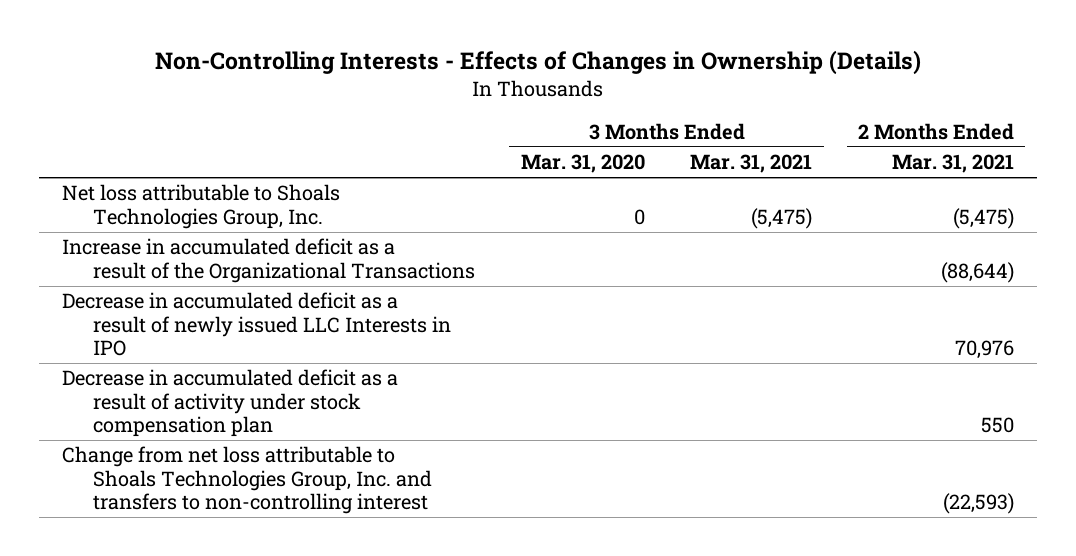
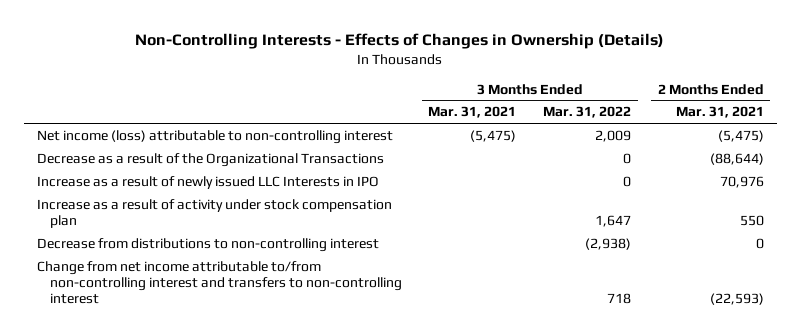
[520,153,645,173] Mar. 31, 2020 -> none
none -> [542,106,631,119] Mar. 31, 2022
[61,184,340,229] Net loss attributable to Shoals Technologies Group, Inc. -> [37,129,394,144] Net income (loss) attributable to non-controlling interest
[61,238,476,283] Increase in accumulated deficit as a result of the Organizational Transactions -> [37,152,385,167] Decrease as a result of the Organizational Transactions
[61,292,452,357] Decrease in accumulated deficit as a result of newly issued LLC Interests in IPO -> [37,175,380,189] Increase as a result of newly issued LLC Interests in IPO
[61,369,398,438] Decrease in accumulated deficit as a result of activity under stock compensation plan -> [37,198,393,228] Increase as a result of activity under stock compensation plan
none -> [37,237,380,252] Decrease from distributions to non-controlling interest
[61,446,433,515] Change from net loss attributable to Shoals Technologies Group, Inc. and transfers to non-controlling interest -> [37,260,402,304] Change from net income attributable to/from non-controlling interest and transfers to non-controlling interest

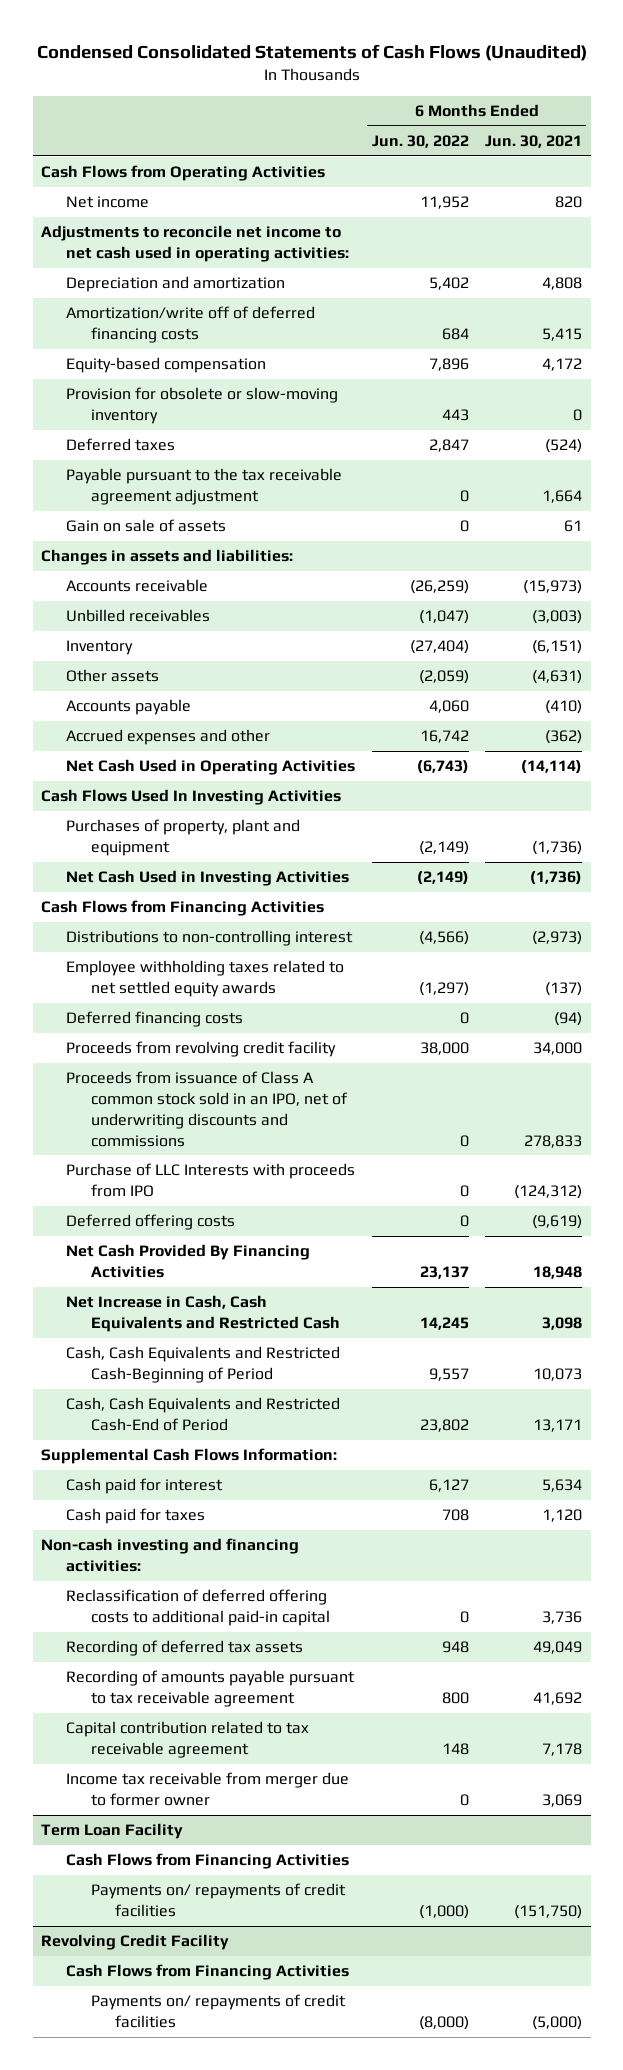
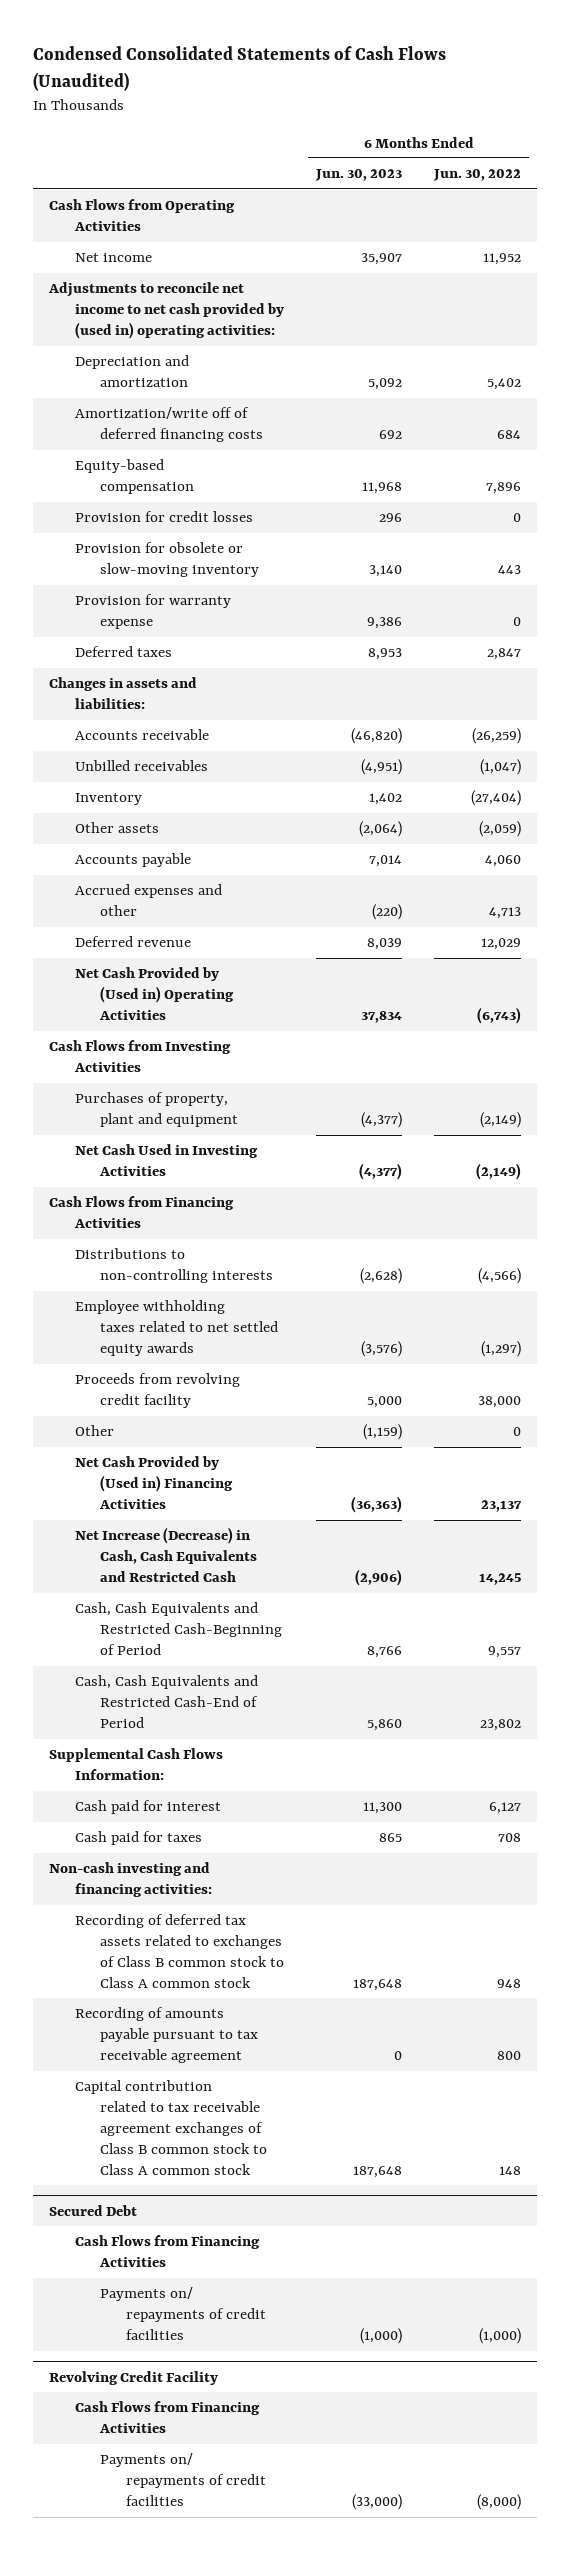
[485,135,583,149] Jun. 30, 2021 -> none
none -> [315,169,403,182] Jun. 30, 2023
[41,225,349,262] Adjustments to reconcile net income to net cash used in operating activities: -> [48,282,284,340] Adjustments to reconcile net income to net cash provided by (used in) operating activities:
none -> [74,511,253,523] Provision for credit losses
none -> [74,594,231,630] Provision for warranty expense
[65,468,342,505] Payable pursuant to the tax receivable agreement adjustment -> none
[65,519,226,533] Gain on sale of assets -> none
[419,730,469,744] 16,742 -> [489,907,522,920] 4,713
none -> [74,936,191,948] Deferred revenue
[65,759,355,776] Net Cash Used in Operating Activities -> [74,967,235,1021] Net Cash Provided by (Used in) Operating Activities
[41,789,342,806] Cash Flows Used In Investing Activities -> [49,1040,232,1073] Cash Flows from Investing Activities
[65,930,353,947] Distributions to non-controlling interest -> [74,1248,274,1284] Distributions to non-controlling interests
[65,1011,243,1028] Deferred financing costs -> none
[65,1071,348,1147] Proceeds from issuance of Class A common stock sold in an IPO, net of underwriting discounts and commissions -> none
[65,1163,355,1197] Purchase of LLC Interests with proceeds from IPO -> none
[65,1214,235,1231] Deferred offering costs -> none
none -> [74,1425,114,1437] Other
[65,1244,310,1278] Net Cash Provided By Financing Activities -> [74,1456,234,1510] Net Cash Provided by (Used in) Financing Activities
[65,1295,340,1332] Net Increase in Cash, Cash Equivalents and Restricted Cash -> [74,1527,258,1583] Net Increase (Decrease) in Cash, Cash Equivalents and Restricted Cash
[65,1589,330,1626] Reclassification of deferred offering costs to additional paid-in capital -> none
[65,1640,303,1657] Recording of deferred tax assets -> [74,1914,285,1988] Recording of deferred tax assets related to exchanges of Class B common stock to Class A common stock
[65,1772,349,1806] Income tax receivable from merger due to former owner -> none
[41,1823,184,1840] Term Loan Facility -> none
[65,1721,309,1758] Capital contribution related to tax receivable agreement -> [74,2080,268,2175] Capital contribution related to tax receivable agreement exchanges of Class B common stock to Class A common stock
none -> [49,2204,138,2216] Secured Debt

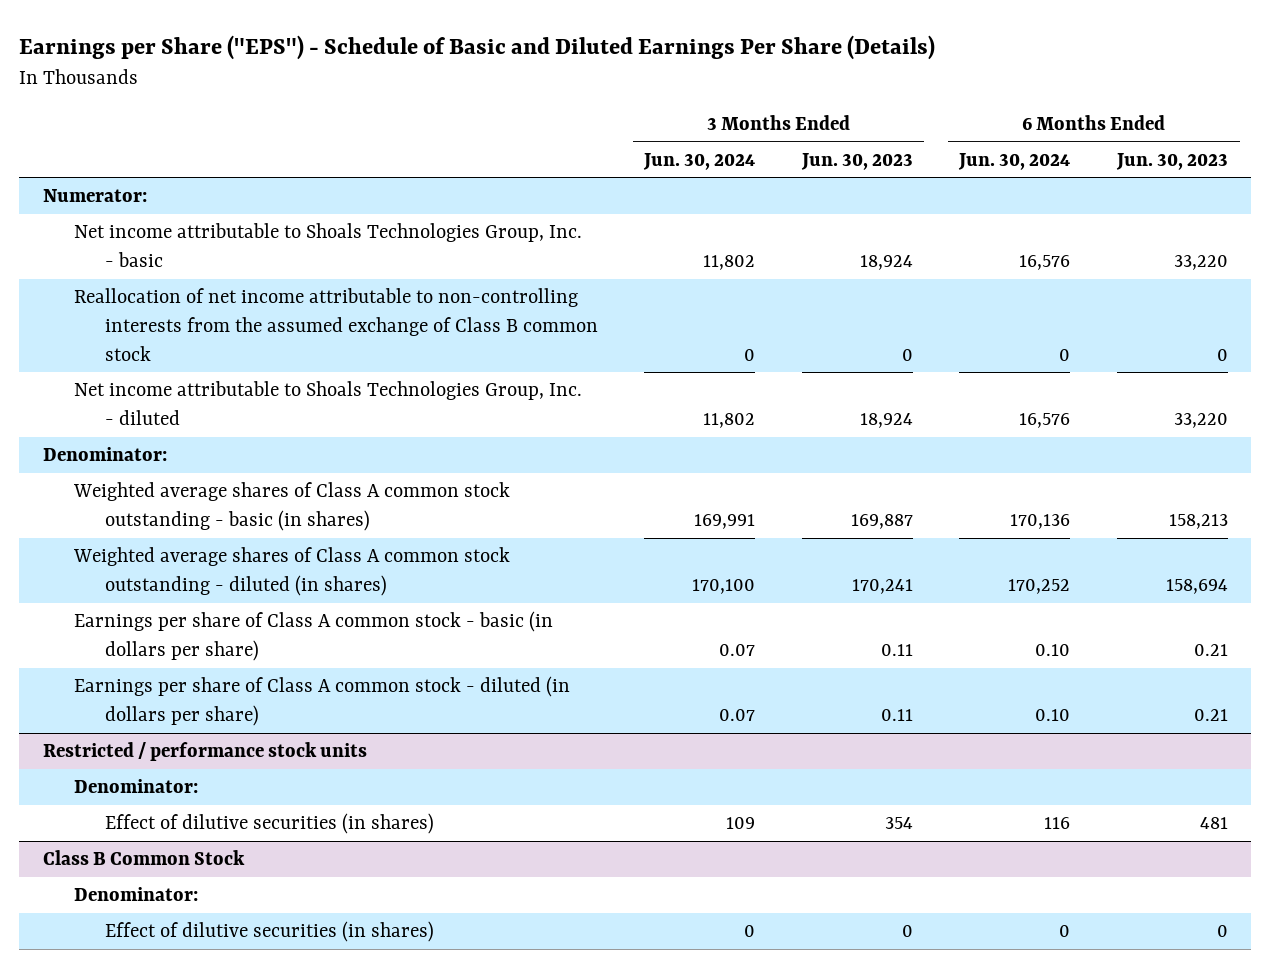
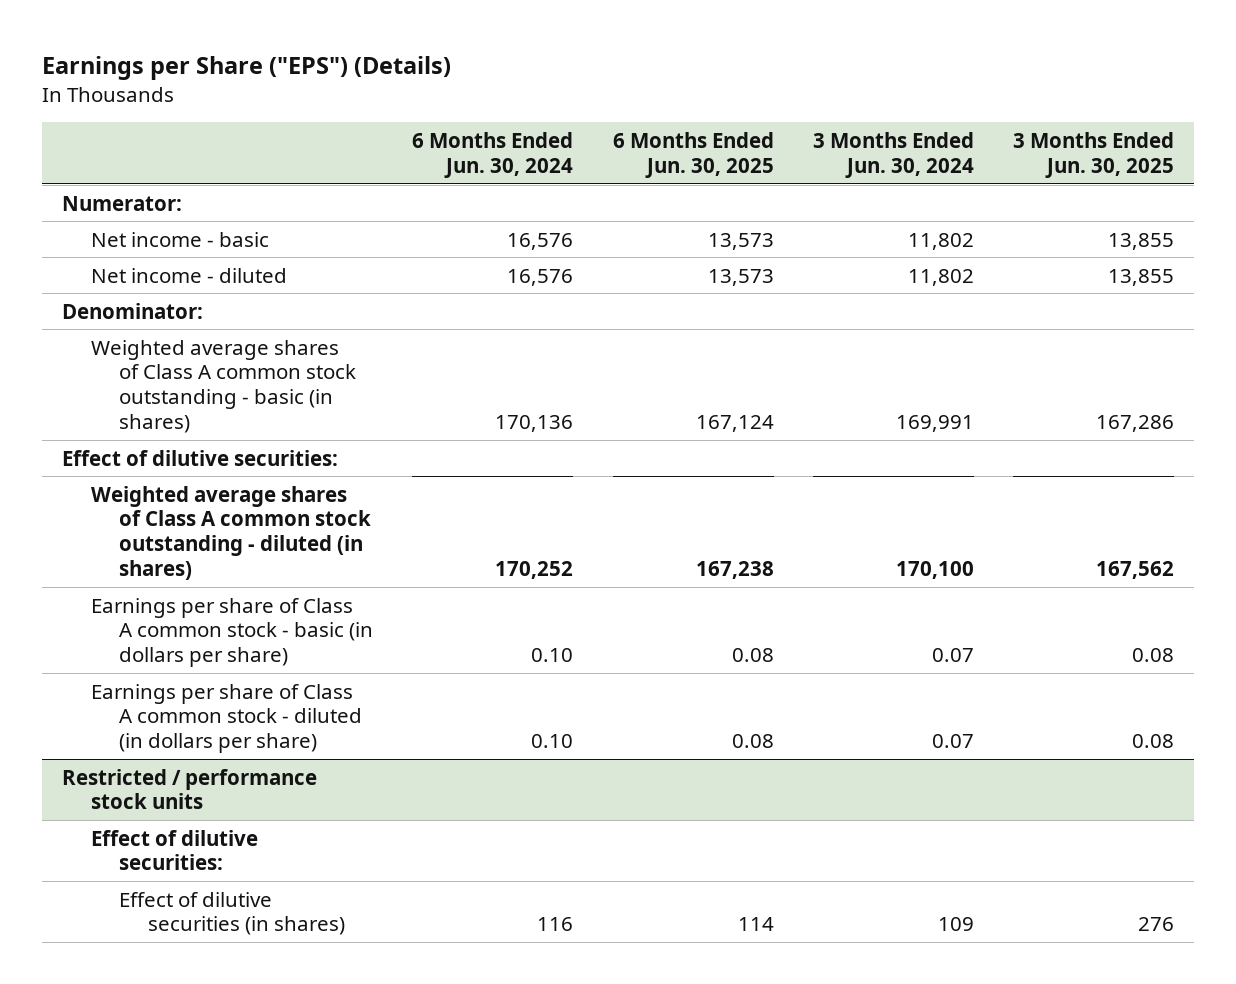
[19,34,936,60] Earnings per Share ("EPS") - Schedule of Basic and Diluted Earnings Per Share (Details) -> [42,56,452,81] Earnings per Share ("EPS") (Details)
[800,152,913,170] Jun. 30, 2023 -> none
[1115,152,1228,170] Jun. 30, 2023 -> none
none -> [612,131,774,178] 6 Months Ended Jun. 30, 2025
none -> [1013,131,1175,178] 3 Months Ended Jun. 30, 2025
[73,288,598,361] Reallocation of net income attributable to non-controlling interests from the assumed exchange of Class B common stock -> none
[73,223,582,267] Net income attributable to Shoals Technologies Group, Inc. - basic -> [90,231,269,247] Net income - basic
[73,381,582,425] Net income attributable to Shoals Technologies Group, Inc. - diluted -> [90,267,287,283] Net income - diluted
none -> [61,449,338,466] Effect of dilutive securities:
[73,779,198,794] Denominator: -> none
none -> [90,829,258,871] Effect of dilutive securities:
[42,850,245,866] Class B Common Stock -> none
[73,887,198,902] Denominator: -> none
[104,921,434,943] Effect of dilutive securities (in shares) -> none

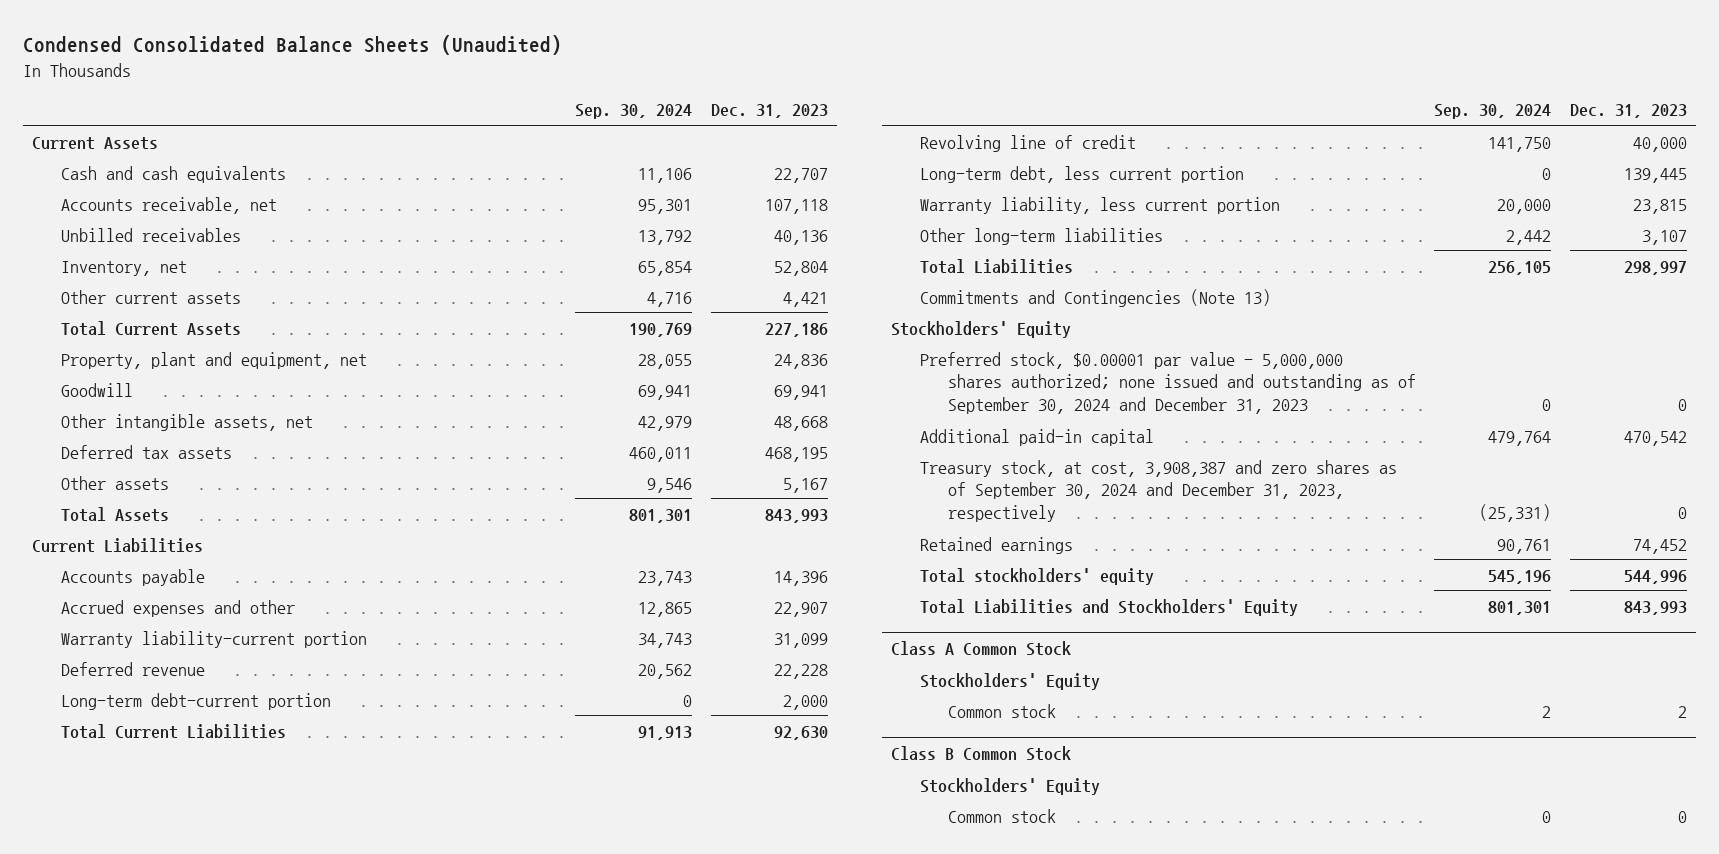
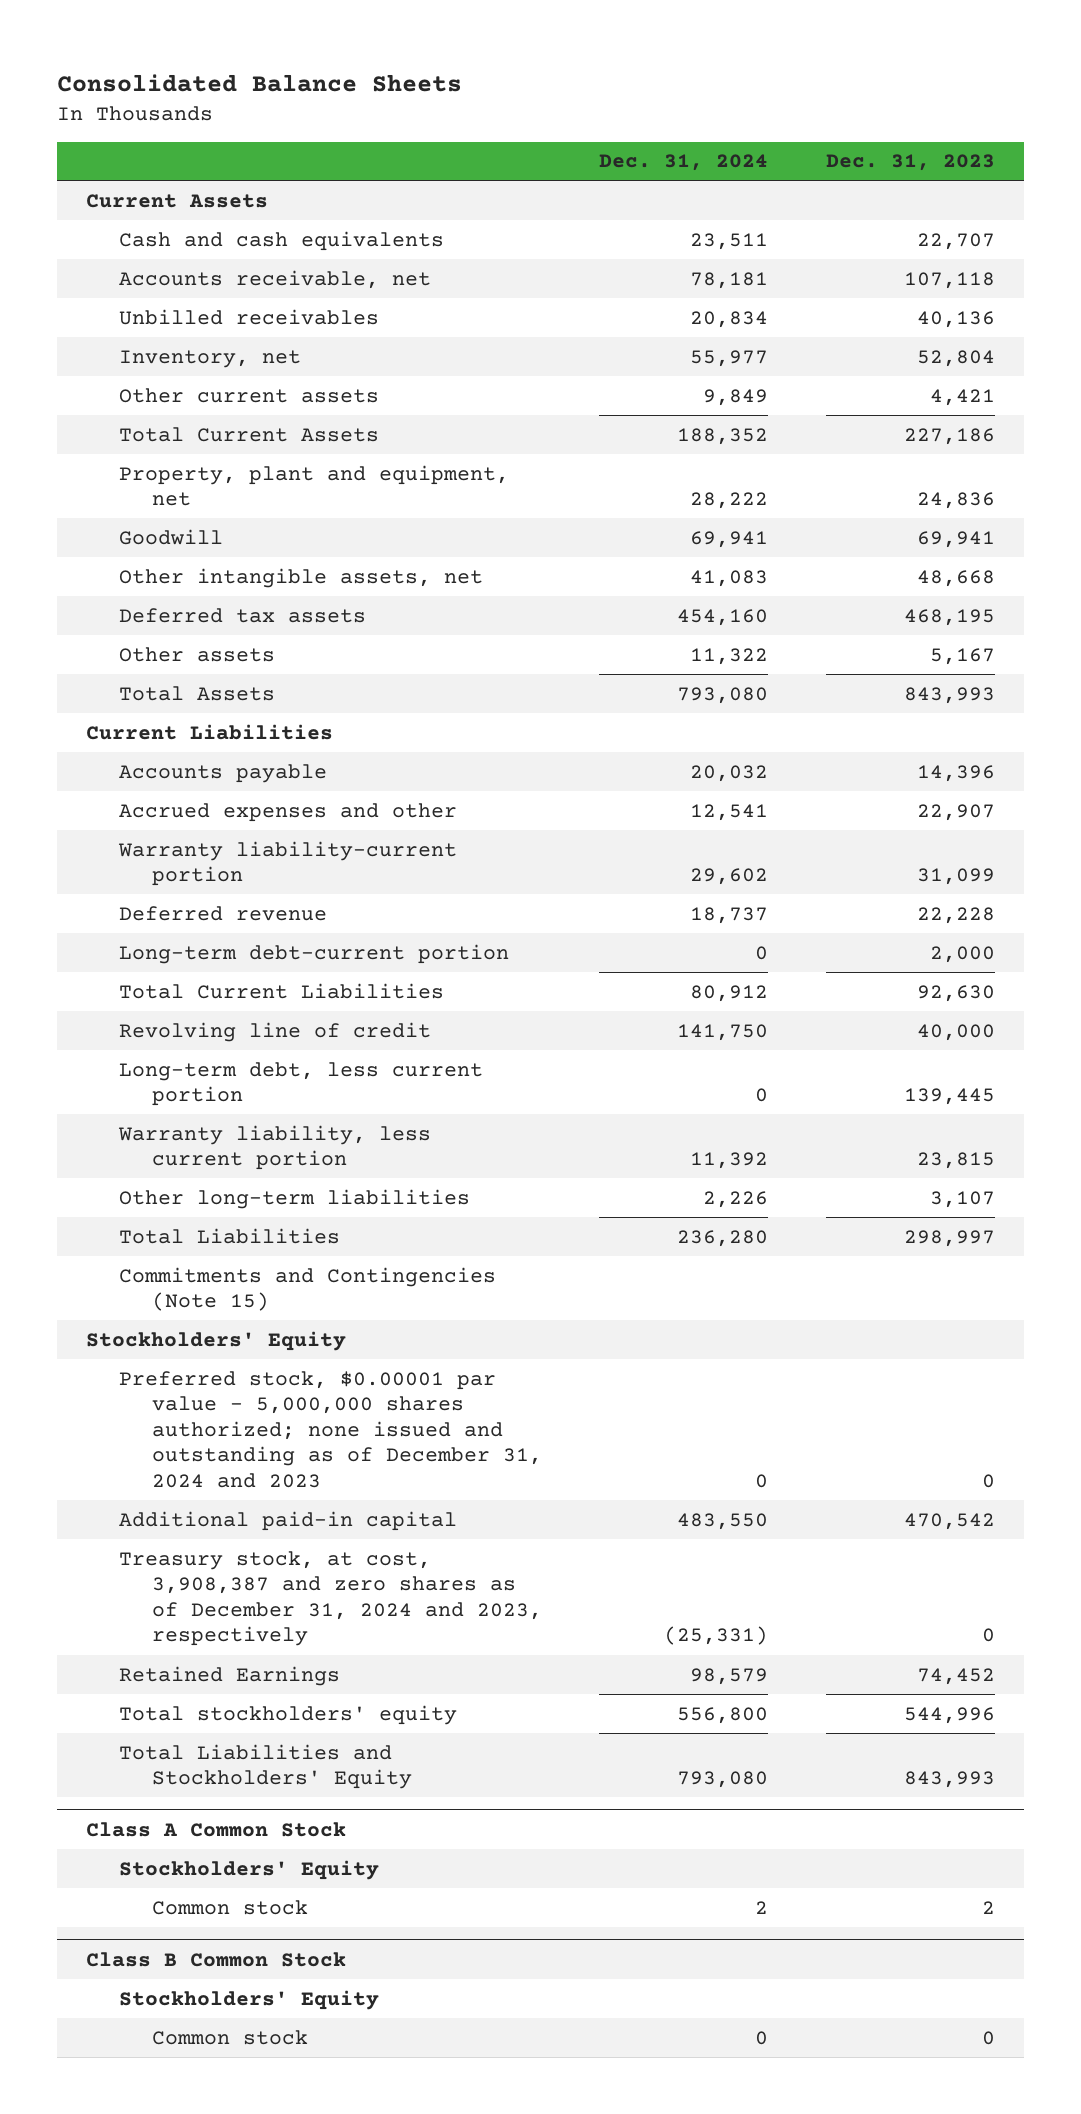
[23,35,563,56] Condensed Consolidated Balance Sheets (Unaudited) -> [57,73,463,92] Consolidated Balance Sheets
[575,104,693,120] Sep. 30, 2024 -> none
none -> [599,154,769,172] Dec. 31, 2024
[919,288,1271,307] Commitments and Contingencies (Note 13) -> [118,1266,496,1312] Commitments and Contingencies (Note 15)
[919,351,1417,414] Preferred stock, $0.00001 par value - 5,000,000 shares authorized; none issued and outstanding as of September 30, 2024 and December 31, 2023 -> [118,1370,542,1488] Preferred stock, $0.00001 par value - 5,000,000 shares authorized; none issued and outstanding as of December 31, 2024 and 2023
[919,459,1397,522] Treasury stock, at cost, 3,908,387 and zero shares as of September 30, 2024 and December 31, 2023, respectively -> [118,1550,542,1647] Treasury stock, at cost, 3,908,387 and zero shares as of December 31, 2024 and 2023, respectively
[919,536,1073,554] Retained earnings -> [118,1665,340,1686] Retained Earnings

